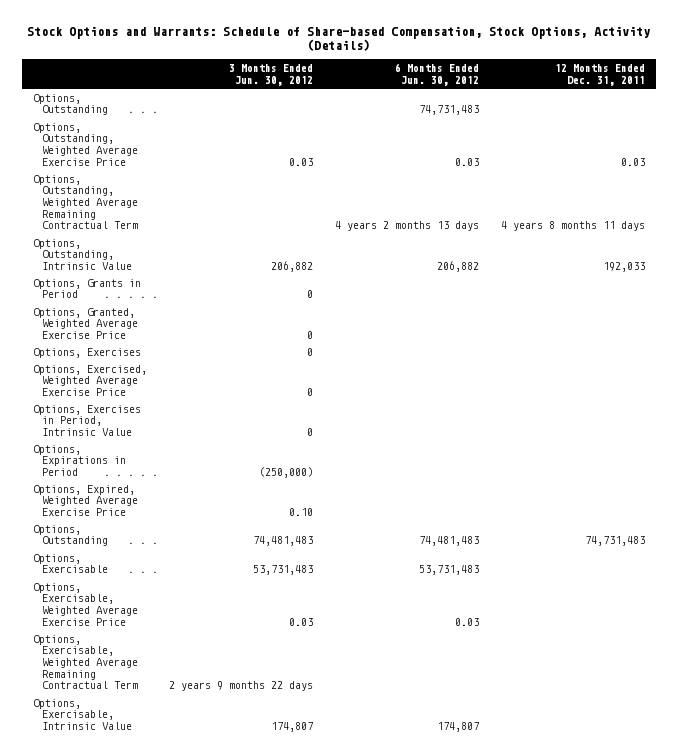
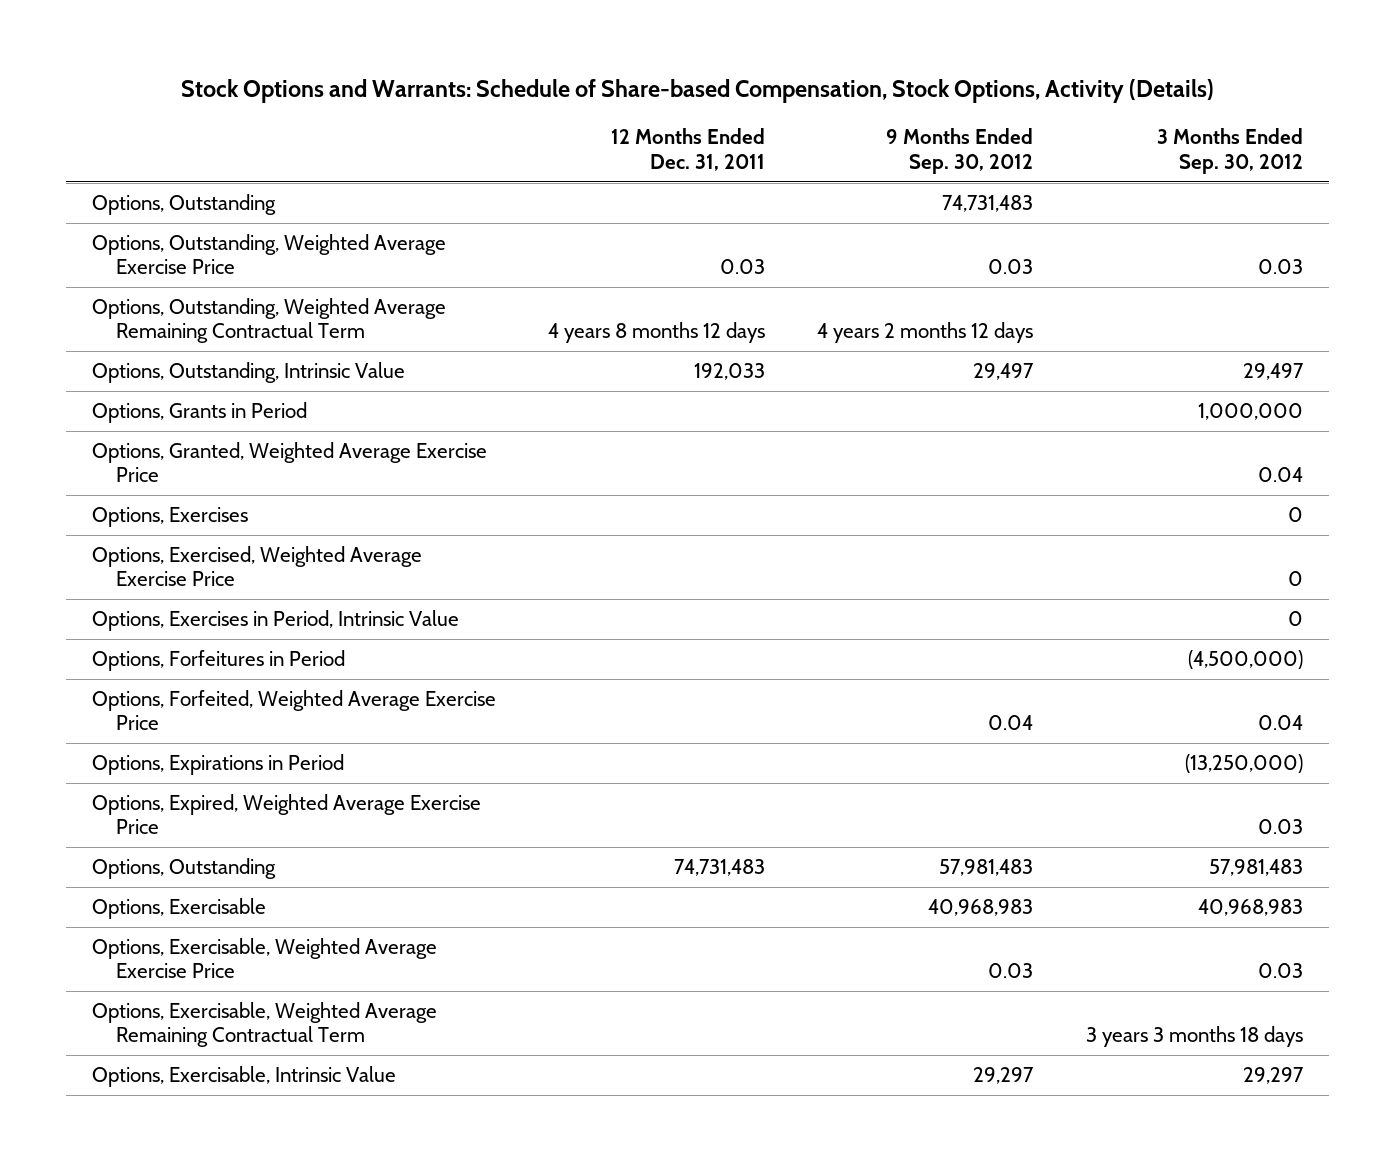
[229,64,314,86] 3 Months Ended Jun. 30, 2012 -> none
[395,63,480,86] 6 Months Ended Jun. 30, 2012 -> none
none -> [886,128,1034,174] 9 Months Ended Sep. 30, 2012
none -> [1156,128,1303,174] 3 Months Ended Sep. 30, 2012
[501,221,646,232] 4 years 8 months 11 days -> [548,322,766,344] 4 years 8 months 12 days
none -> [91,650,345,672] Options, Forfeitures in Period
none -> [91,690,496,731] Options, Forfeited, Weighted Average Exercise Price

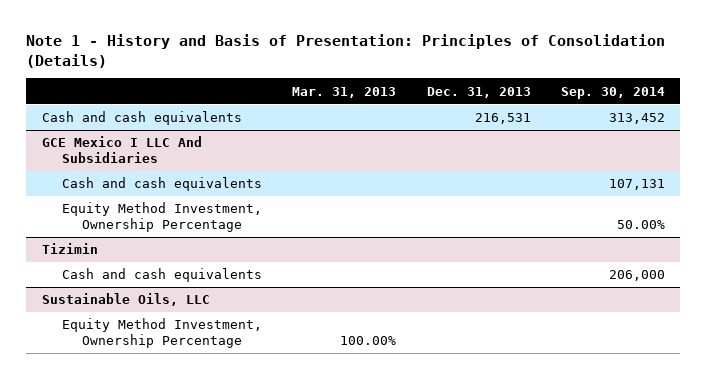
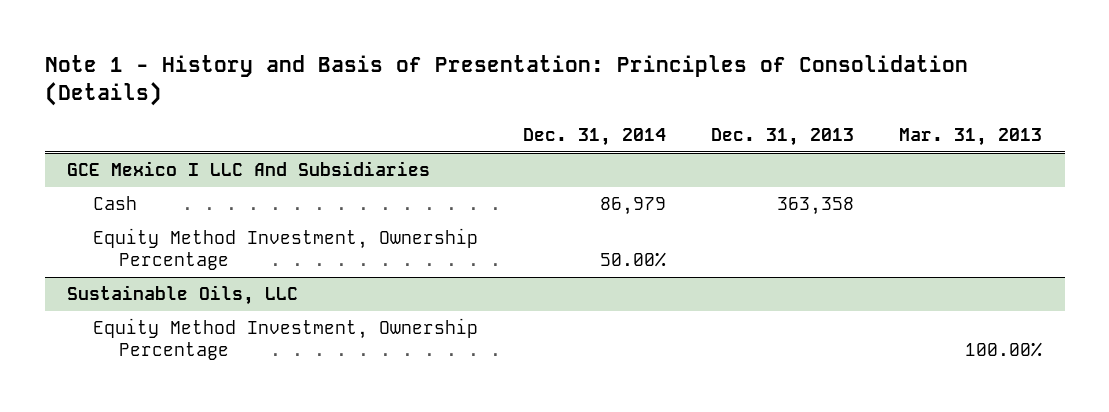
[561,86,666,99] Sep. 30, 2014 -> none
none -> [523,127,667,146] Dec. 31, 2014
[41,111,242,126] Cash and cash equivalents -> none
[61,177,262,192] Cash and cash equivalents -> none
none -> [93,196,138,211] Cash
[41,243,98,255] Tizimin -> none
[61,268,262,283] Cash and cash equivalents -> none

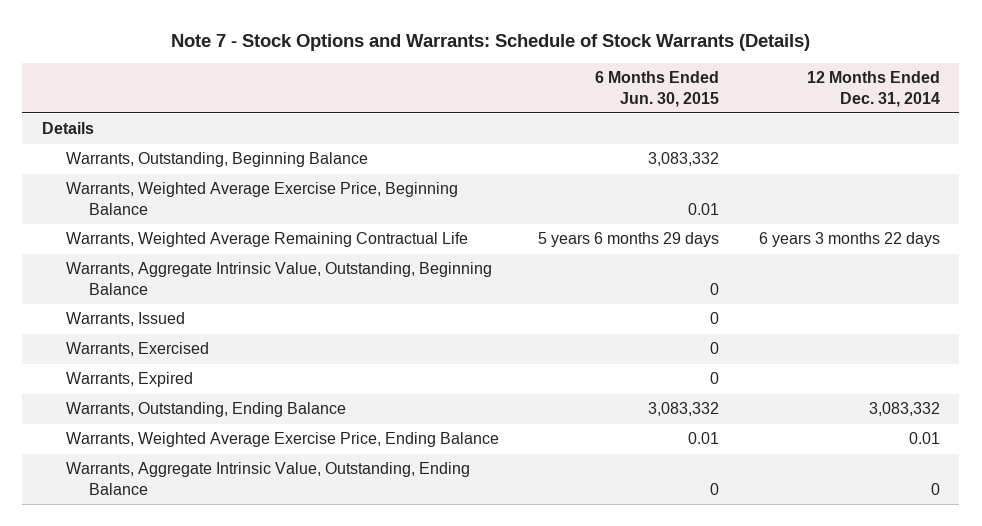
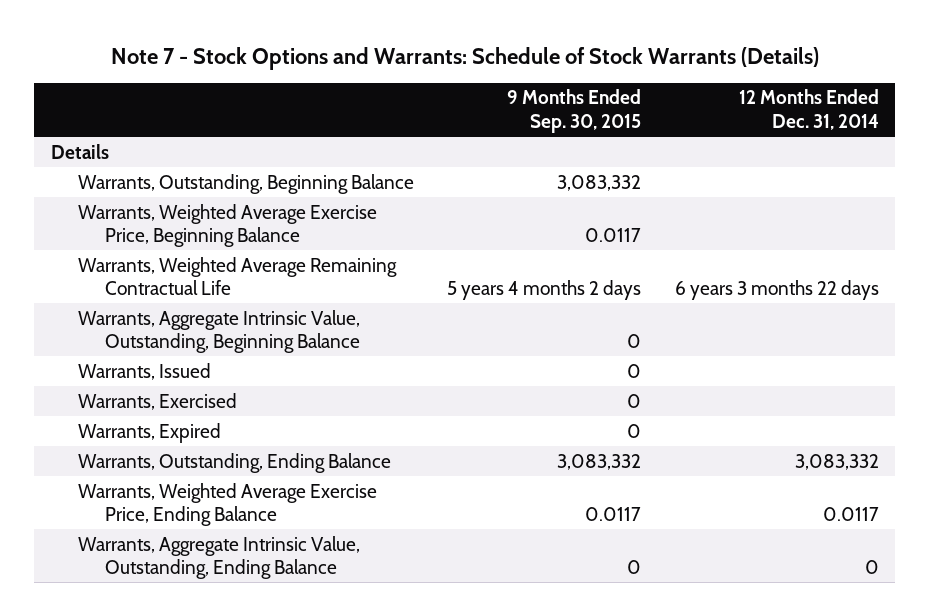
[595,71,720,107] 6 Months Ended Jun. 30, 2015 -> none
none -> [507,89,642,133] 9 Months Ended Sep. 30, 2015
[908,432,940,445] 0.01 -> [822,507,879,522] 0.0117

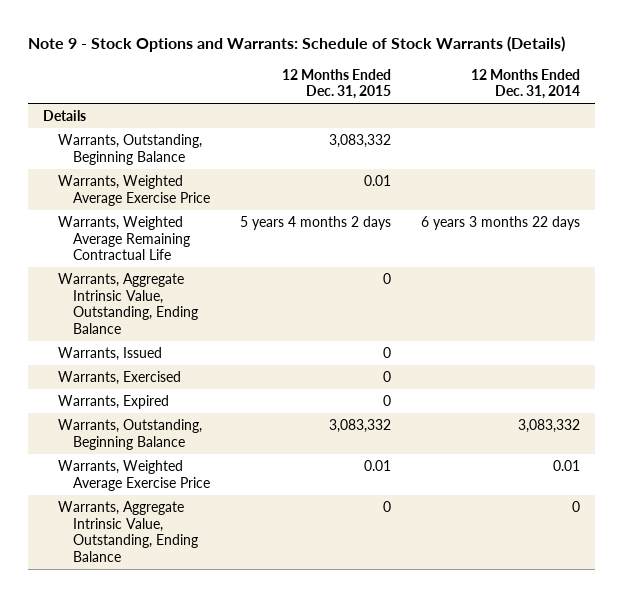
[110,46,819,70] Note 7 - Stock Options and Warrants: Schedule of Stock Warrants (Details) -> [27,35,565,52] Note 9 - Stock Options and Warrants: Schedule of Stock Warrants (Details)
[507,89,642,133] 9 Months Ended Sep. 30, 2015 -> none
none -> [282,68,392,100] 12 Months Ended Dec. 31, 2015
[77,203,377,248] Warrants, Weighted Average Exercise Price, Beginning Balance -> [58,174,211,206] Warrants, Weighted Average Exercise Price
[77,309,360,354] Warrants, Aggregate Intrinsic Value, Outstanding, Beginning Balance -> [58,272,199,334] Warrants, Aggregate Intrinsic Value, Outstanding, Ending Balance
[77,452,391,473] Warrants, Outstanding, Ending Balance -> [58,418,203,450] Warrants, Outstanding, Beginning Balance
[77,482,377,527] Warrants, Weighted Average Exercise Price, Ending Balance -> [58,459,211,491] Warrants, Weighted Average Exercise Price
[822,507,879,522] 0.0117 -> [553,459,581,471] 0.01

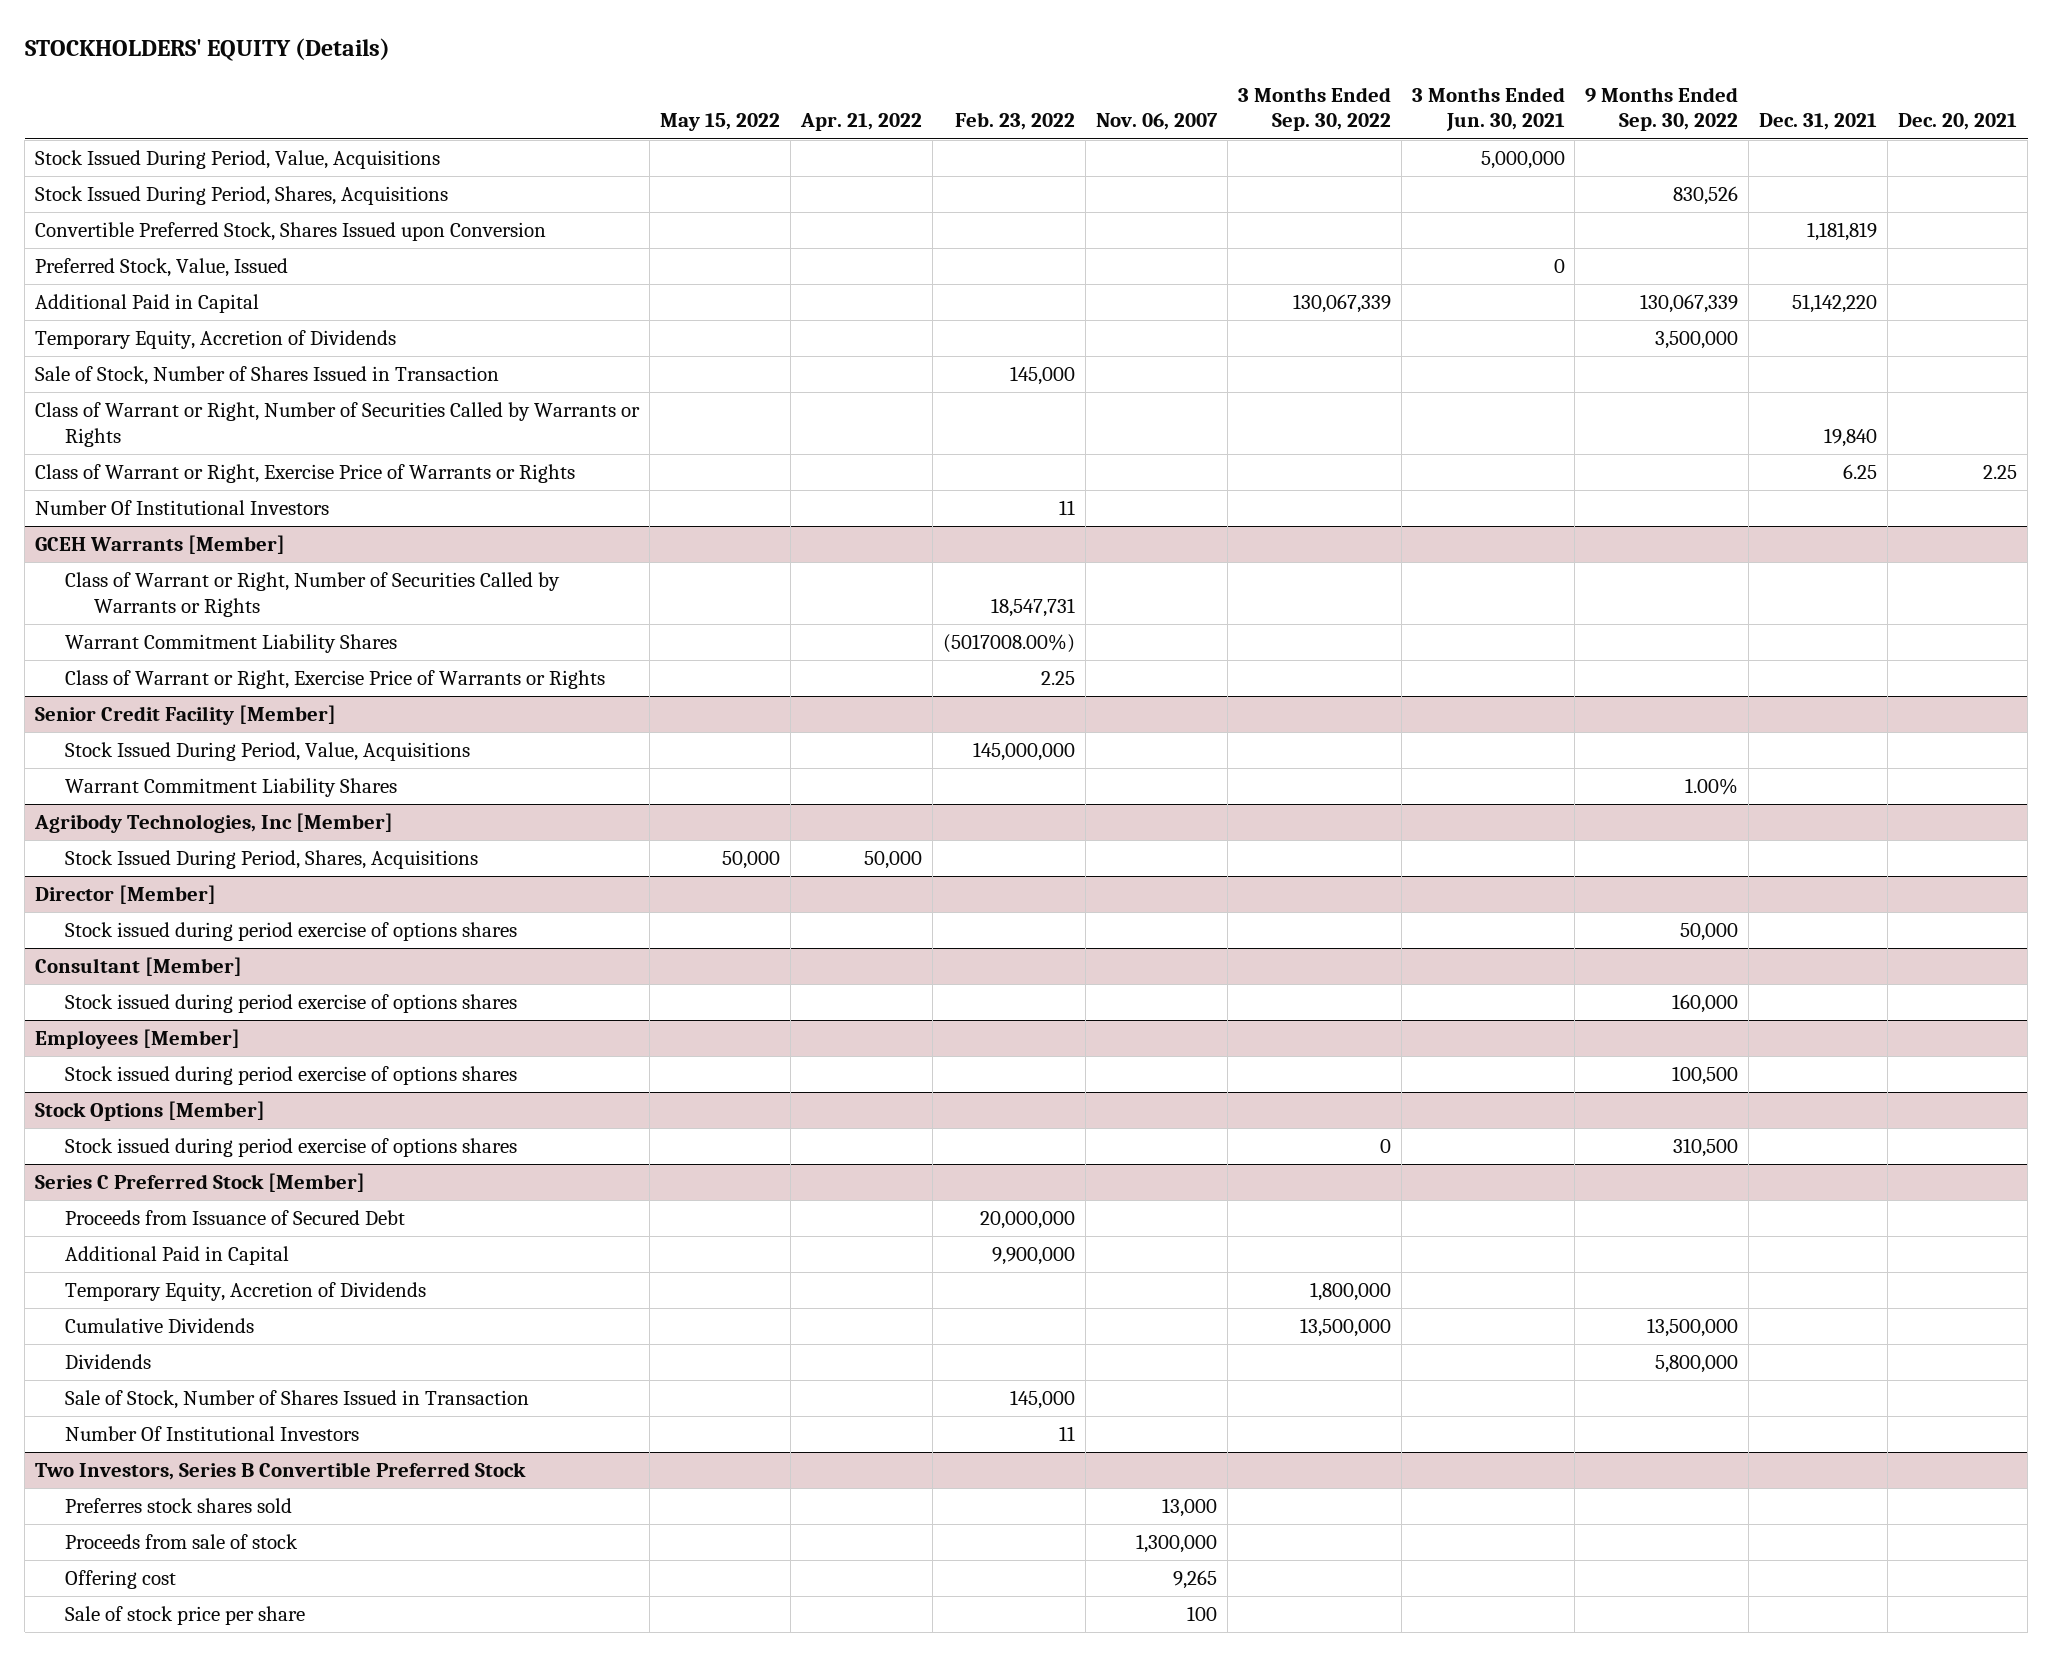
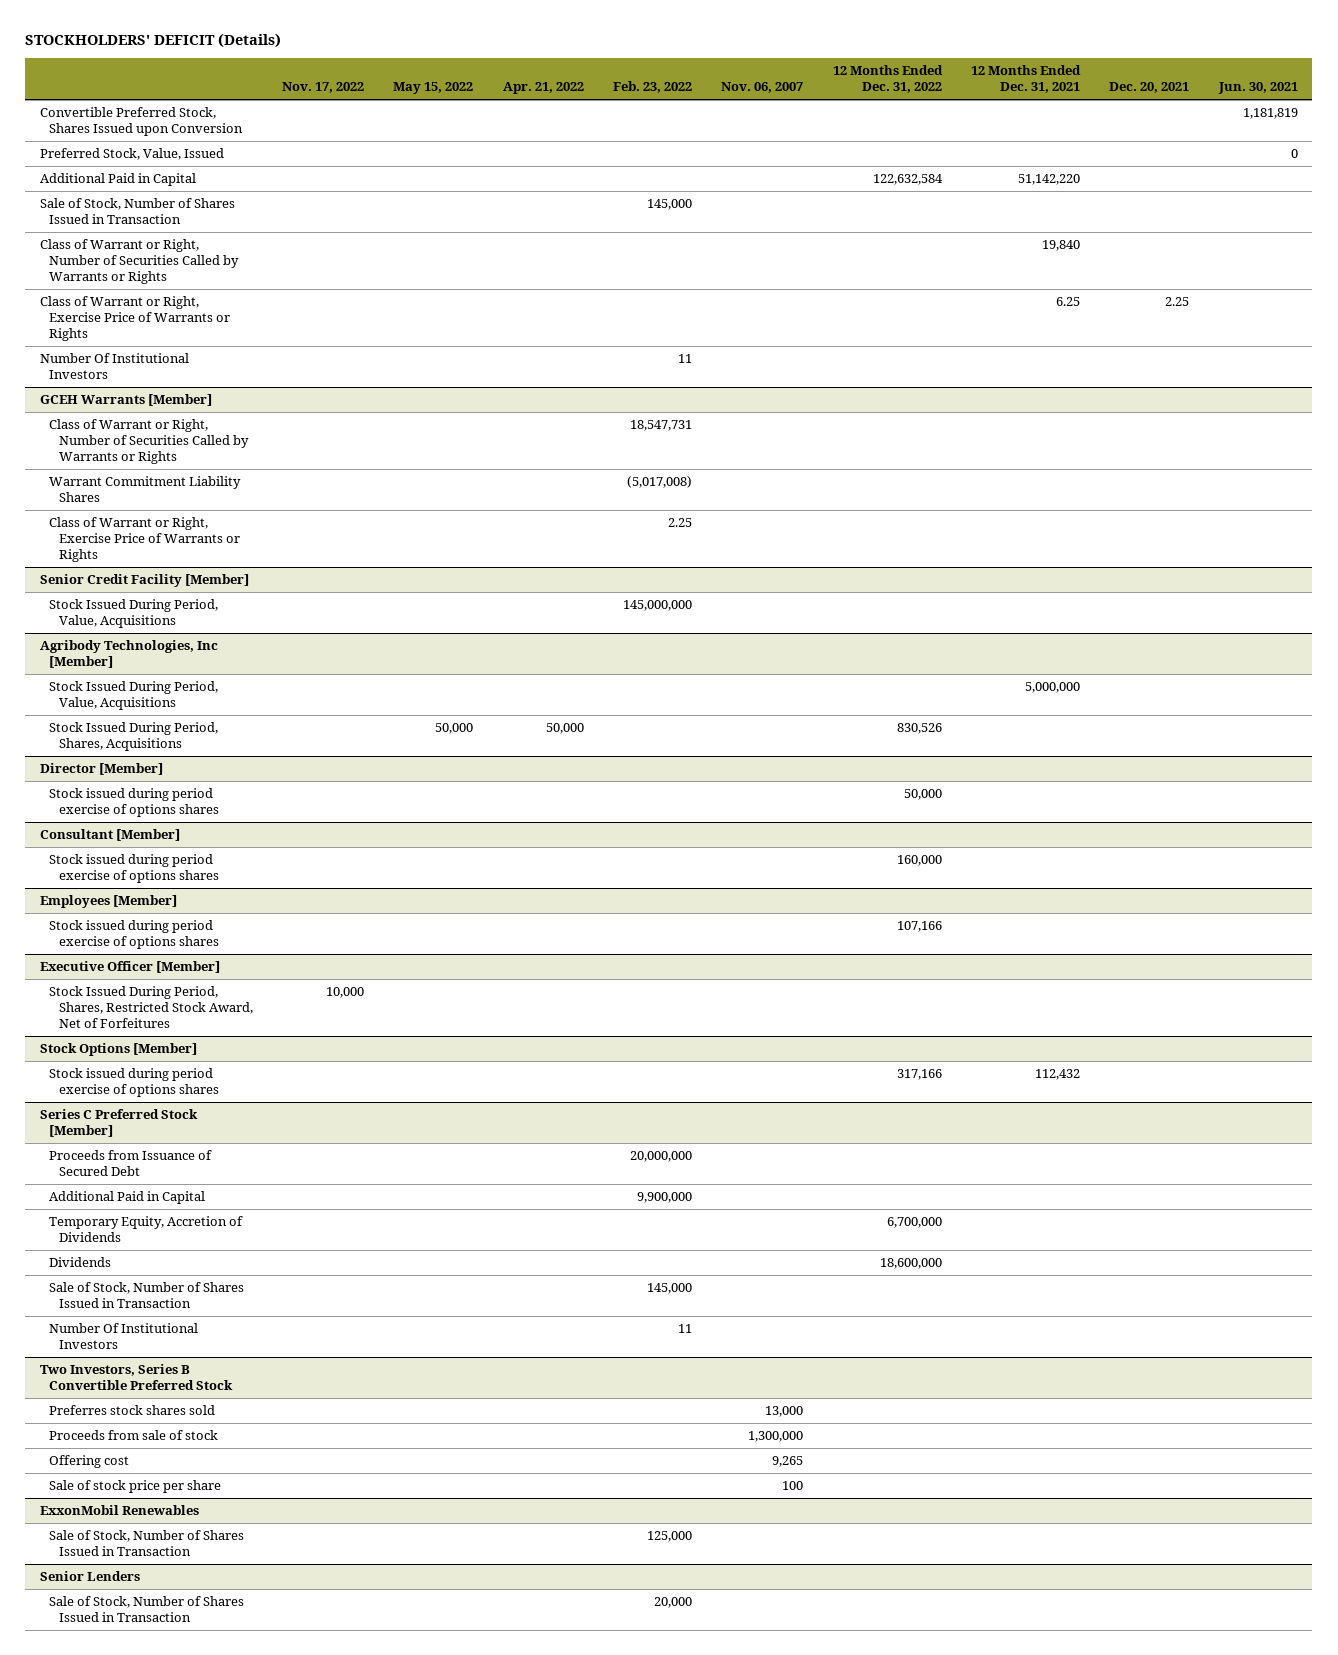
[24,38,390,62] STOCKHOLDERS' EQUITY (Details) -> [25,33,282,49] STOCKHOLDERS' DEFICIT (Details)
[1237,86,1391,132] 3 Months Ended Sep. 30, 2022 -> none
[1411,86,1565,132] 3 Months Ended Jun. 30, 2021 -> none
[1585,86,1739,132] 9 Months Ended Sep. 30, 2022 -> none
[1759,113,1878,131] Dec. 31, 2021 -> none
none -> [281,82,364,94] Nov. 17, 2022
none -> [832,65,943,94] 12 Months Ended Dec. 31, 2022
none -> [970,65,1081,94] 12 Months Ended Dec. 31, 2021
none -> [1217,82,1298,95] Jun. 30, 2021
[35,149,441,169] Stock Issued During Period, Value, Acquisitions -> none
[35,185,449,205] Stock Issued During Period, Shares, Acquisitions -> none
[35,329,397,349] Temporary Equity, Accretion of Dividends -> none
[942,633,1075,653] (5017008.00%) -> [626,476,692,489] (5,017,008)
[64,777,397,797] Warrant Commitment Liability Shares -> none
none -> [49,681,219,711] Stock Issued During Period, Value, Acquisitions
none -> [40,961,221,974] Executive Officer [Member]
none -> [49,986,253,1029] Stock Issued During Period, Shares, Restricted Stock Award, Net of Forfeitures
[64,1317,254,1333] Cumulative Dividends -> none
none -> [40,1505,200,1516] ExxonMobil Renewables
none -> [49,1530,245,1557] Sale of Stock, Number of Shares Issued in Transaction
none -> [40,1571,141,1582] Senior Lenders
none -> [49,1596,245,1623] Sale of Stock, Number of Shares Issued in Transaction

